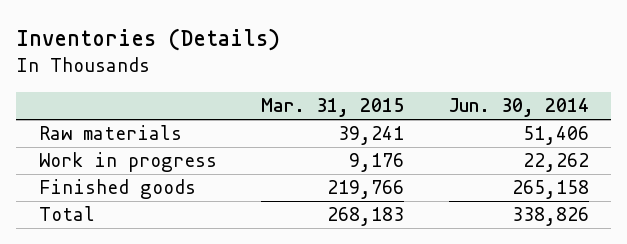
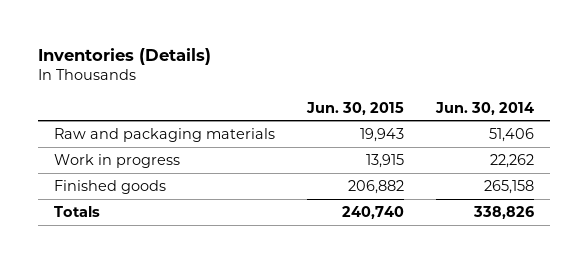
[261,98,405,118] Mar. 31, 2015 -> none
none -> [305,101,404,115] Jun. 30, 2015
[38,125,182,141] Raw materials -> [54,127,276,142] Raw and packaging materials
[38,206,95,222] Total -> [54,205,101,217] Totals

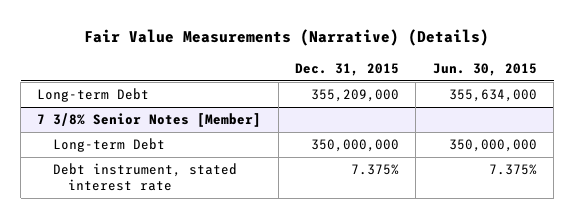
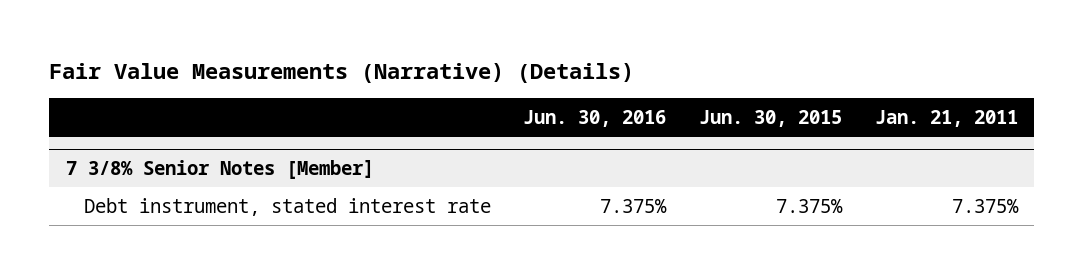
[295,62,400,76] Dec. 31, 2015 -> none
none -> [523,110,667,128] Jun. 30, 2016
none -> [874,110,1018,128] Jan. 21, 2011
[37,88,150,103] Long-term Debt -> none
[52,138,165,153] Long-term Debt -> none

